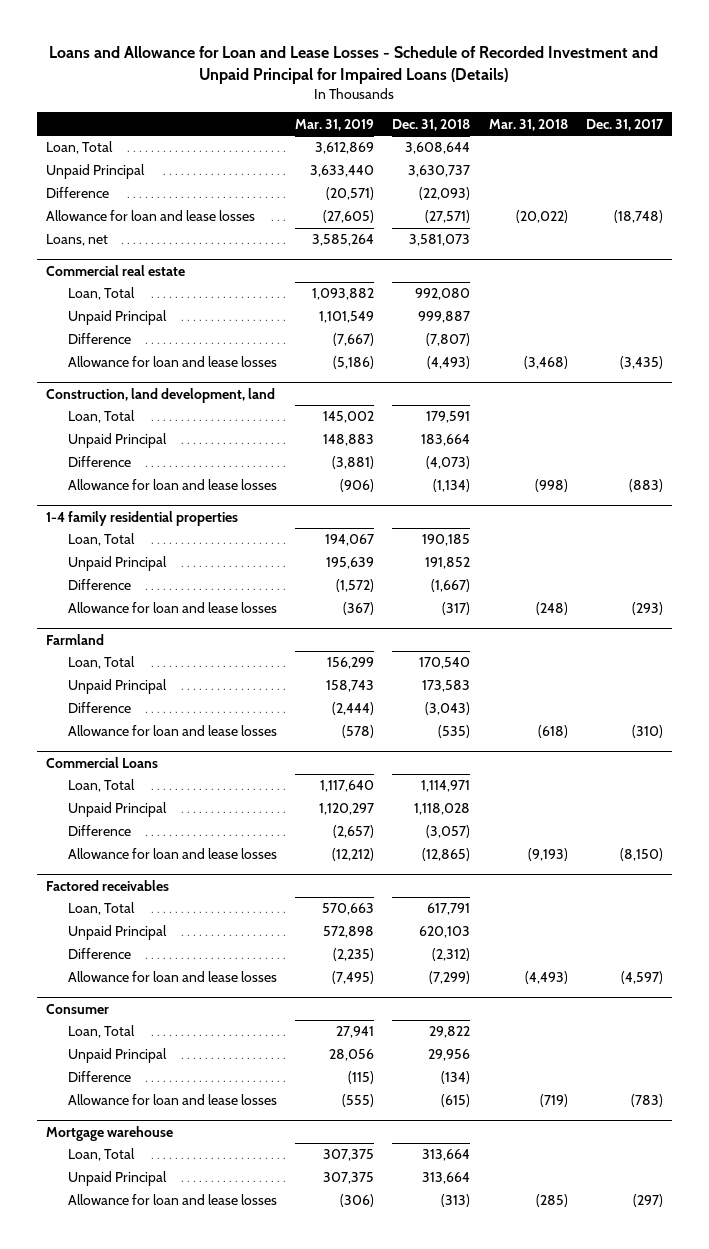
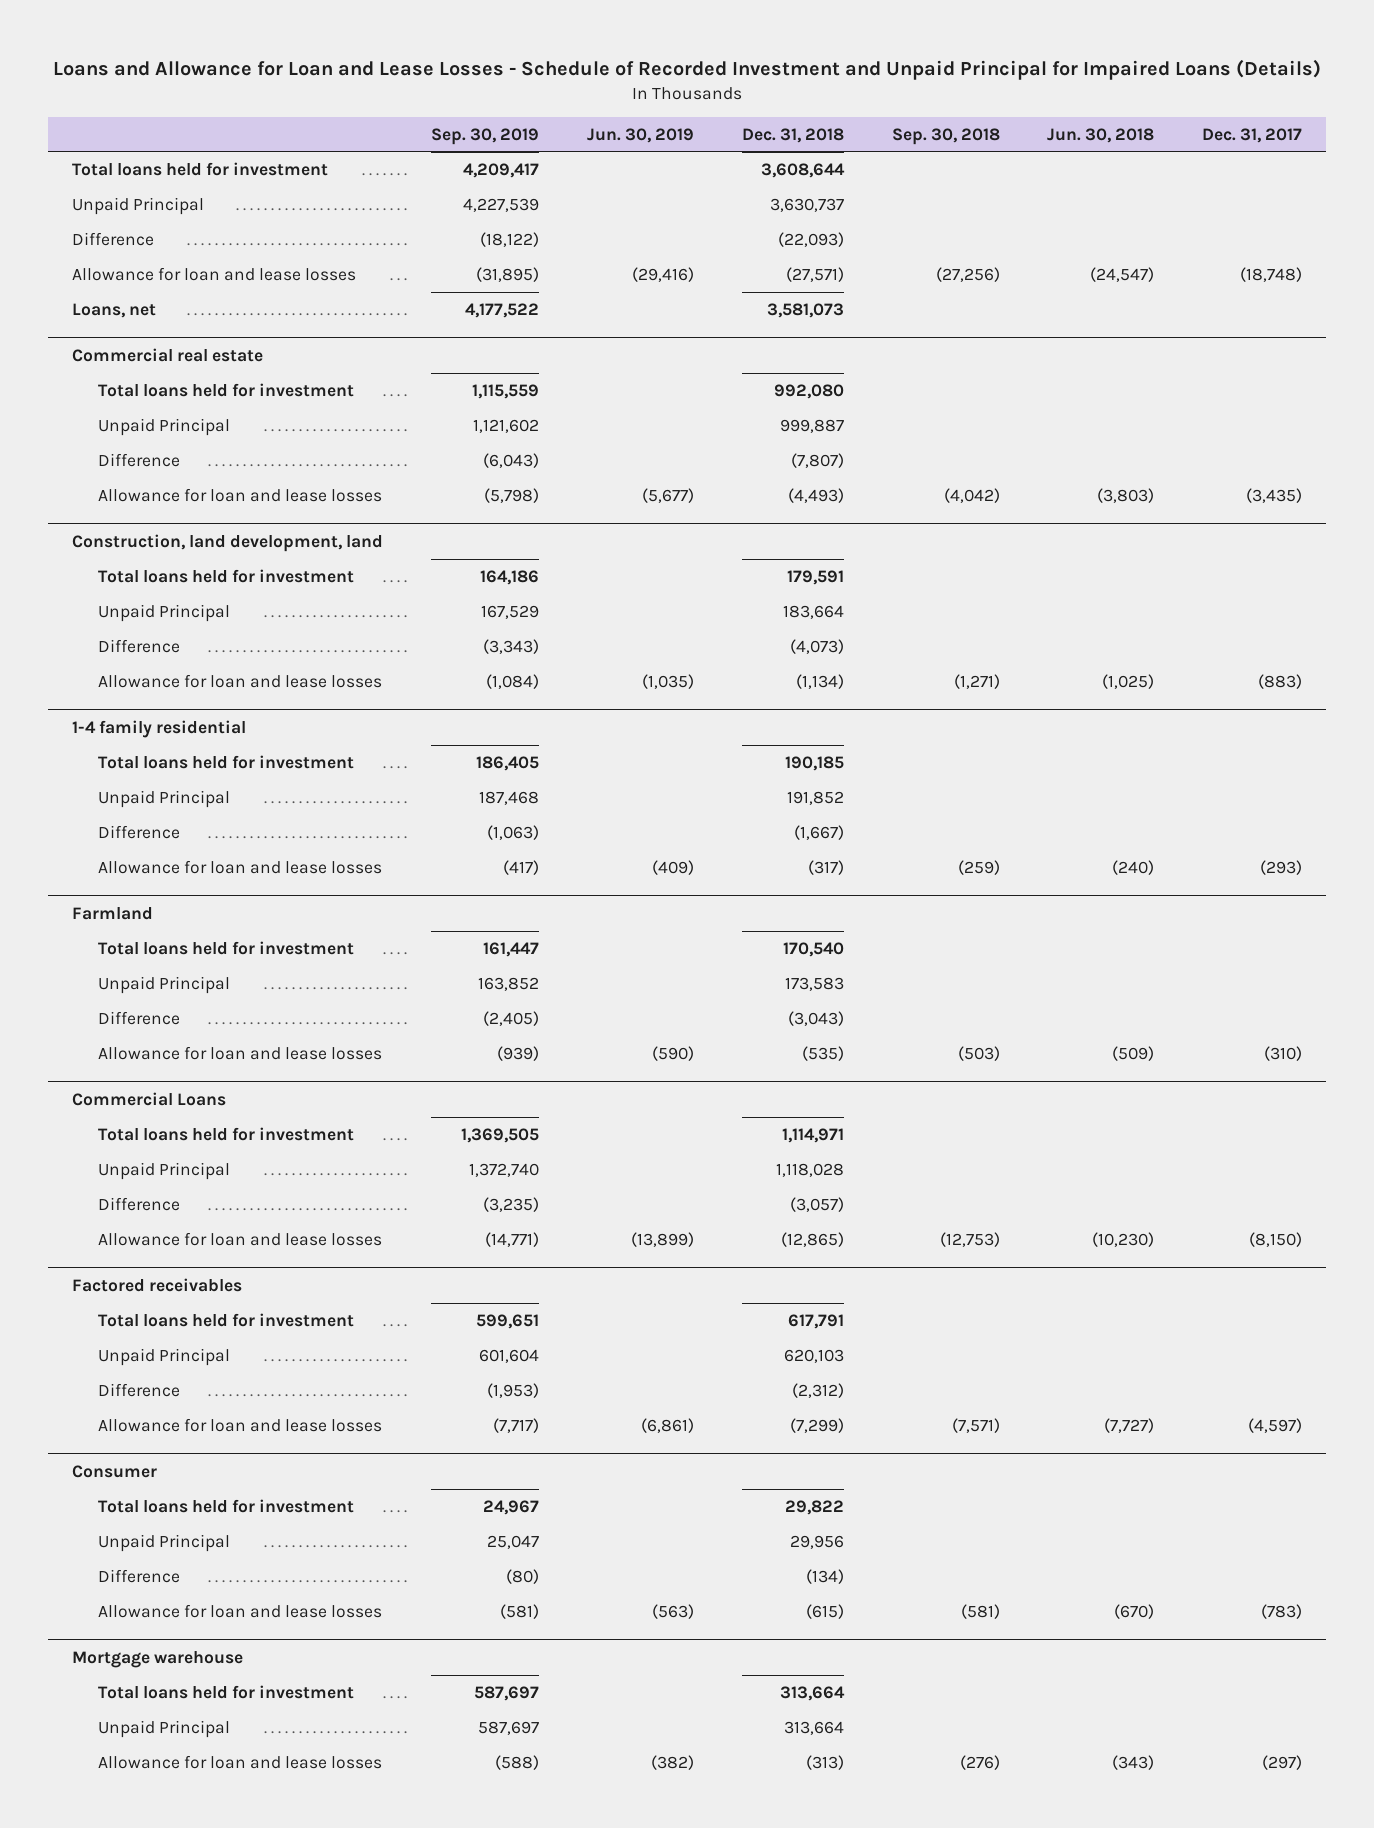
[295,118,375,131] Mar. 31, 2019 -> none
[488,118,568,131] Mar. 31, 2018 -> none
none -> [431,127,540,145] Sep. 30, 2019
none -> [586,127,694,143] Jun. 30, 2019
none -> [891,127,1000,145] Sep. 30, 2018
none -> [1047,127,1155,143] Jun. 30, 2018
[46,141,114,155] Loan, Total -> [72,161,329,176] Total loans held for investment
[67,287,135,301] Loan, Total -> [97,382,354,397] Total loans held for investment
[67,410,135,424] Loan, Total -> [97,568,354,583] Total loans held for investment
[46,510,239,526] 1-4 family residential properties -> [72,719,247,738] 1-4 family residential
[67,533,135,547] Loan, Total -> [97,754,354,769] Total loans held for investment
[67,656,135,670] Loan, Total -> [97,940,354,955] Total loans held for investment
[67,779,135,793] Loan, Total -> [97,1126,354,1141] Total loans held for investment
[67,902,135,916] Loan, Total -> [97,1312,354,1327] Total loans held for investment
[67,1025,135,1039] Loan, Total -> [97,1498,354,1513] Total loans held for investment
[67,1148,135,1162] Loan, Total -> [97,1684,354,1699] Total loans held for investment

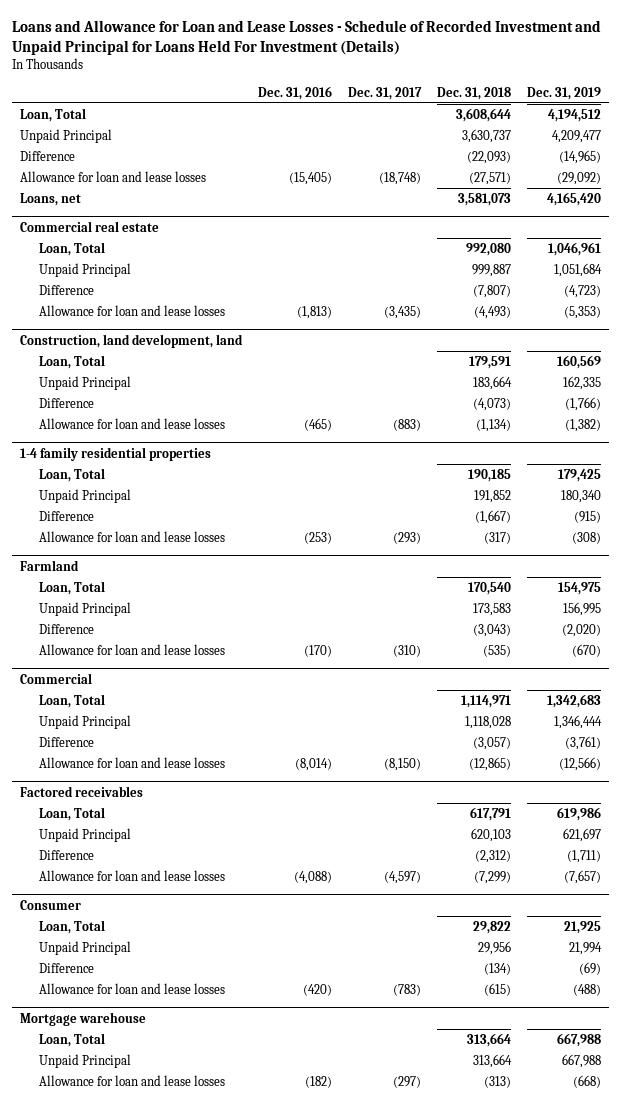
[53,59,1322,81] Loans and Allowance for Loan and Lease Losses - Schedule of Recorded Investment and Unpaid Principal for Impaired Loans (Details) -> [12,20,602,55] Loans and Allowance for Loan and Lease Losses - Schedule of Recorded Investment and Unpaid Principal for Loans Held For Investment (Details)
[431,127,540,145] Sep. 30, 2019 -> none
[586,127,694,143] Jun. 30, 2019 -> none
[891,127,1000,145] Sep. 30, 2018 -> none
[1047,127,1155,143] Jun. 30, 2018 -> none
none -> [258,85,333,100] Dec. 31, 2016
none -> [527,86,602,100] Dec. 31, 2019
[72,161,329,176] Total loans held for investment -> [20,107,87,122] Loan, Total
[97,382,354,397] Total loans held for investment -> [39,241,106,256] Loan, Total
[97,568,354,583] Total loans held for investment -> [39,354,106,369] Loan, Total
[72,719,247,738] 1-4 family residential -> [20,446,212,461] 1-4 family residential properties
[97,754,354,769] Total loans held for investment -> [39,467,106,482] Loan, Total
[97,940,354,955] Total loans held for investment -> [39,580,106,595] Loan, Total
[72,1091,227,1106] Commercial Loans -> [20,672,93,684] Commercial
[97,1126,354,1141] Total loans held for investment -> [39,693,106,708] Loan, Total
[97,1312,354,1327] Total loans held for investment -> [39,806,106,821] Loan, Total
[97,1498,354,1513] Total loans held for investment -> [39,919,106,934] Loan, Total
[97,1684,354,1699] Total loans held for investment -> [39,1032,106,1047] Loan, Total

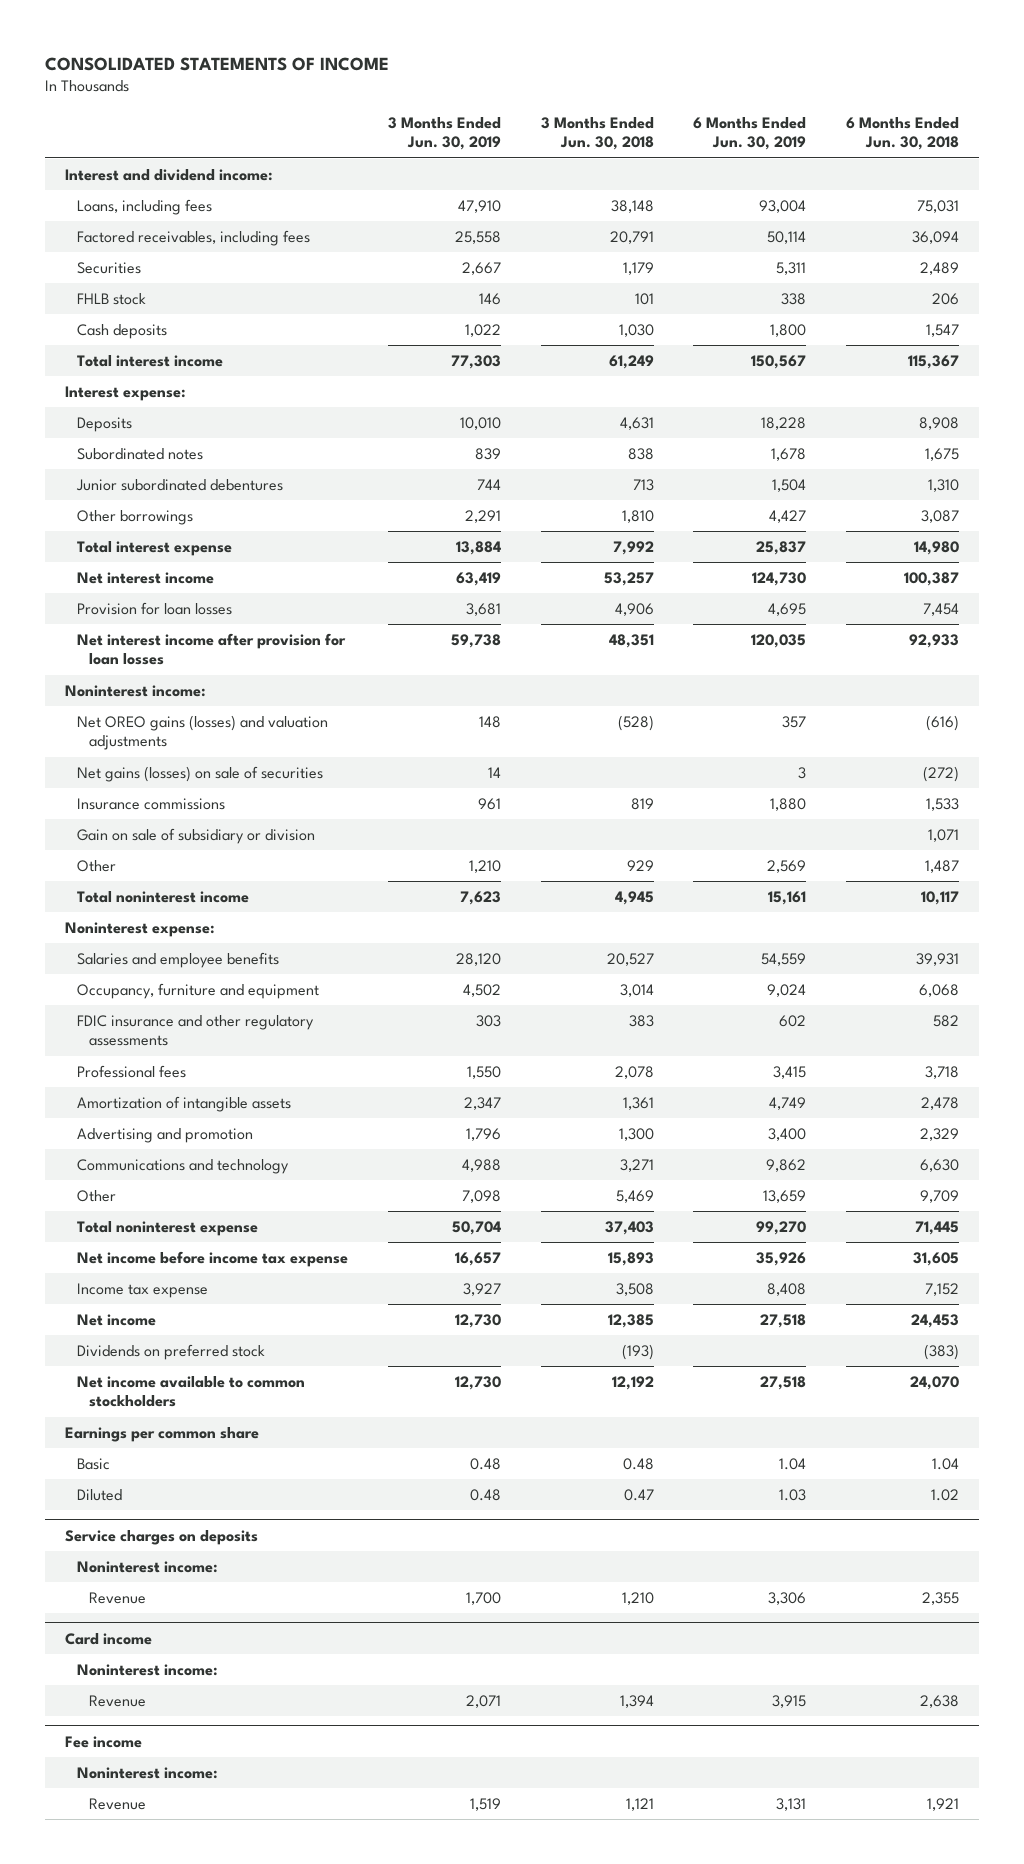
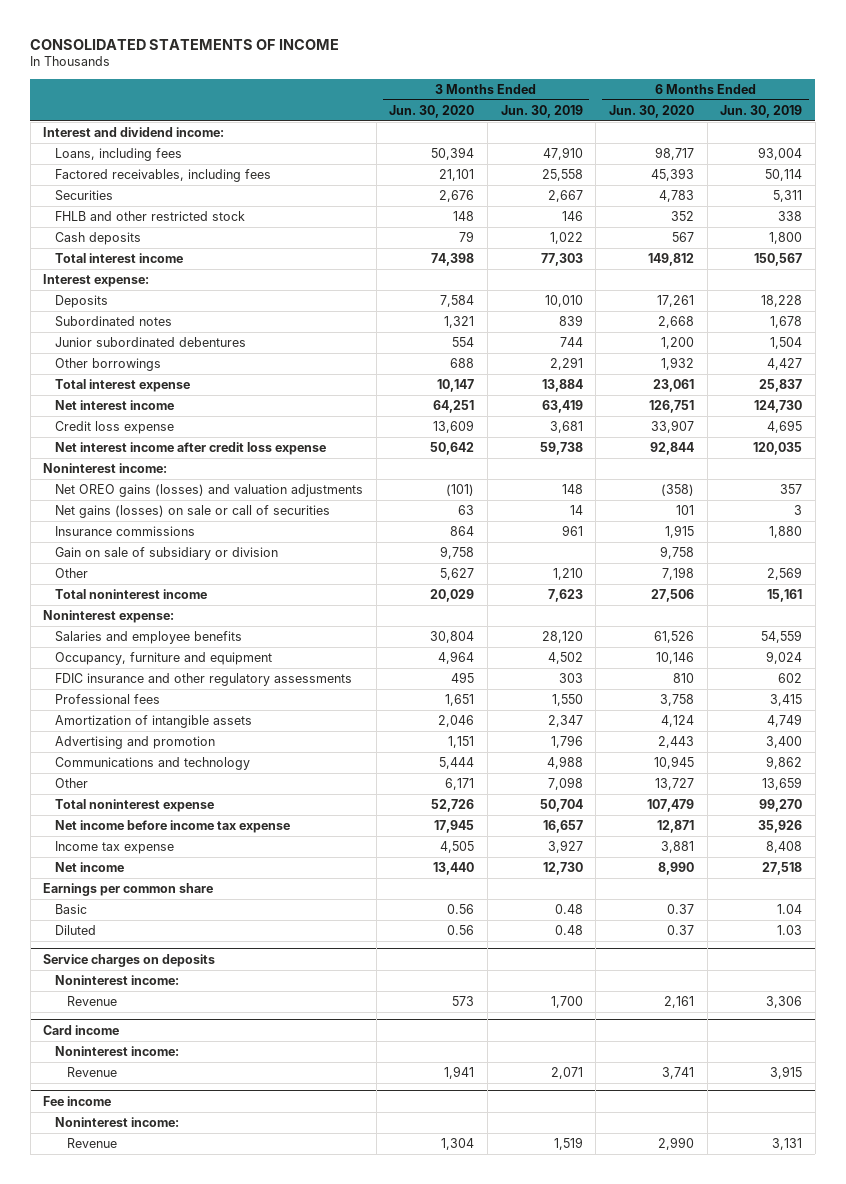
[540,116,654,151] 3 Months Ended Jun. 30, 2018 -> none
[846,116,960,151] 6 Months Ended Jun. 30, 2018 -> none
none -> [389,104,475,118] Jun. 30, 2020
none -> [608,104,694,118] Jun. 30, 2020
[76,292,146,305] FHLB stock -> [55,211,246,222] FHLB and other restricted stock
[76,601,232,615] Provision for loan losses -> [55,421,175,435] Credit loss expense
[76,632,346,666] Net interest income after provision for loan losses -> [55,442,327,456] Net interest income after credit loss expense
[76,765,323,782] Net gains (losses) on sale of securities -> [55,505,331,519] Net gains (losses) on sale or call of securities
[76,1343,265,1360] Dividends on preferred stock -> none
[76,1375,305,1408] Net income available to common stockholders -> none

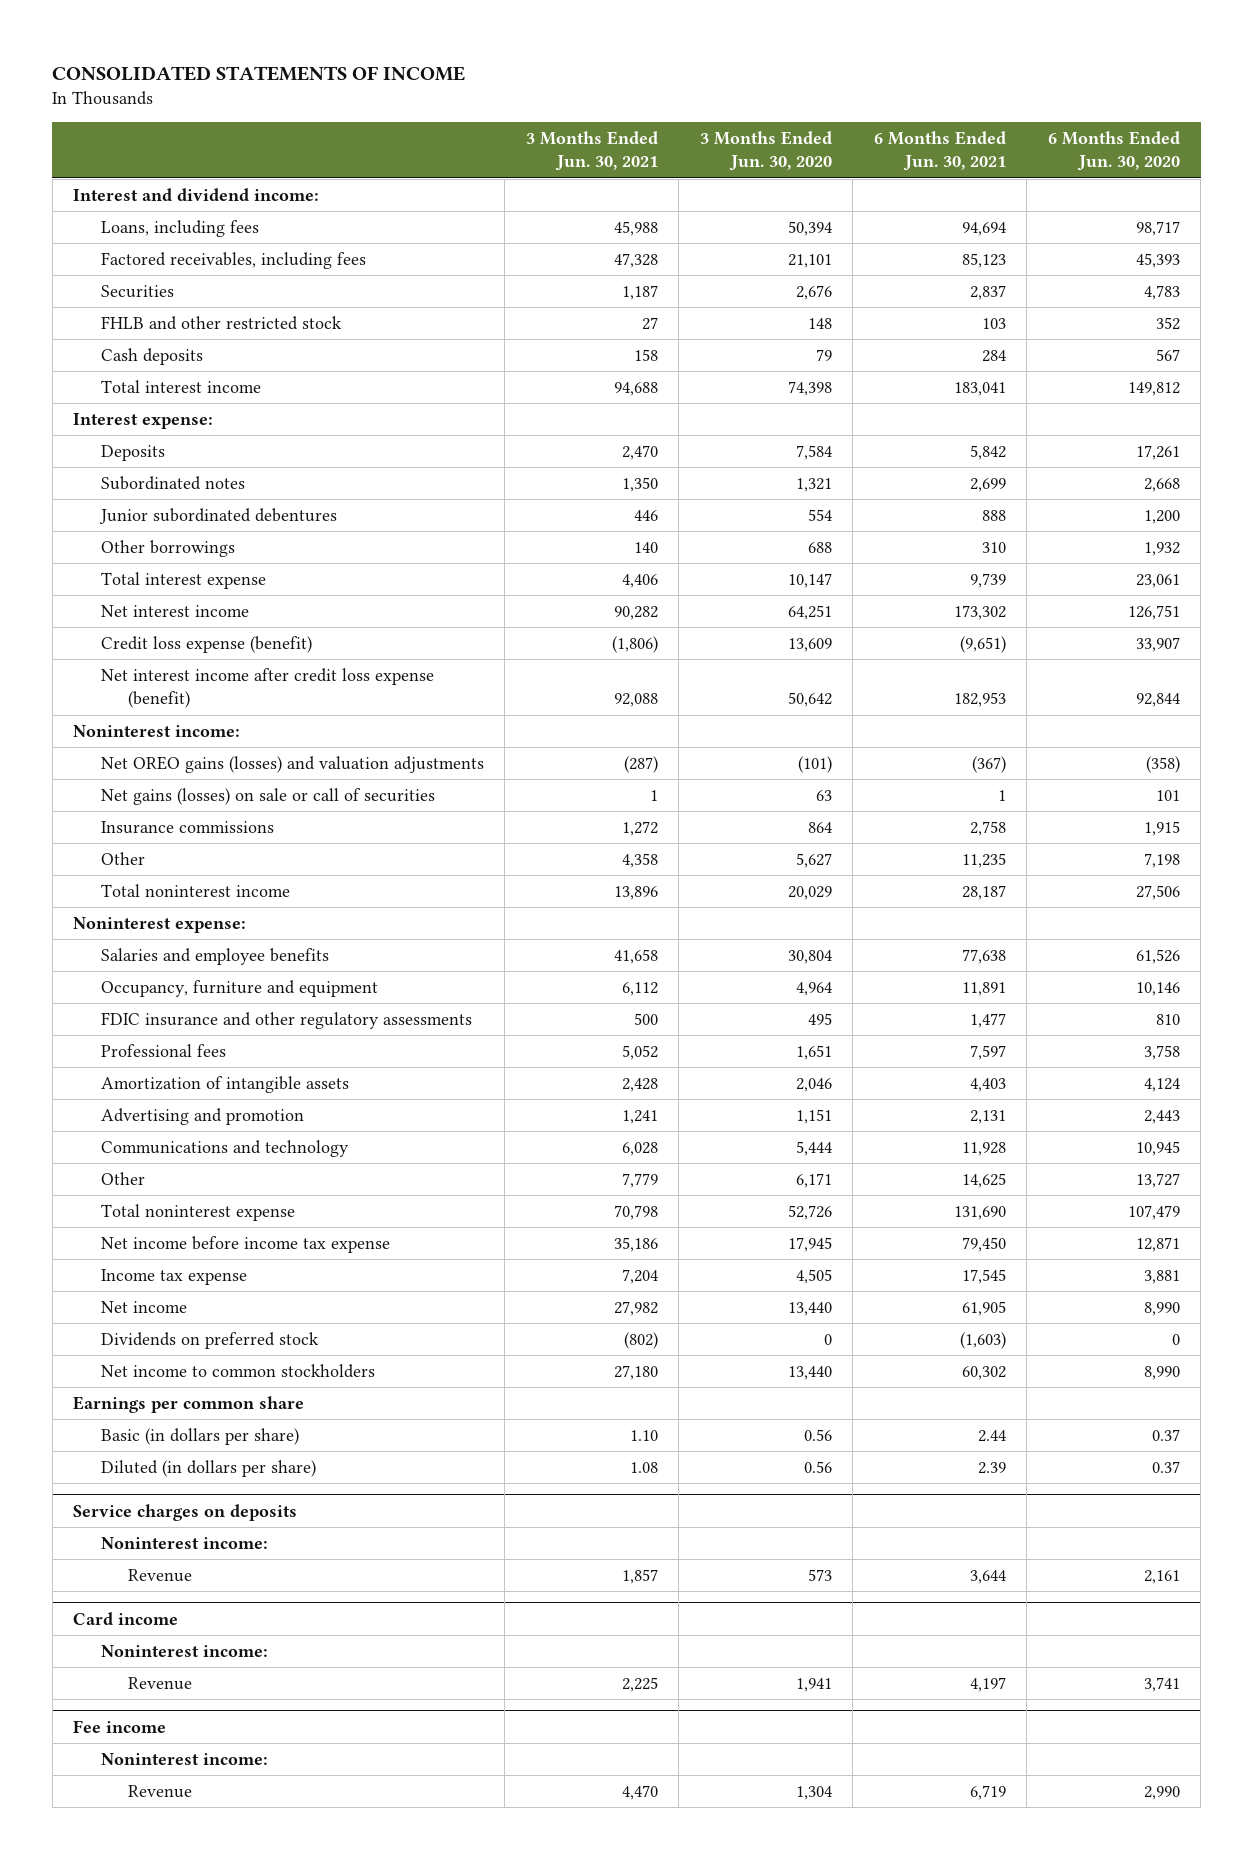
[500,104,583,118] Jun. 30, 2019 -> none
[720,104,803,118] Jun. 30, 2019 -> none
none -> [525,131,658,172] 3 Months Ended Jun. 30, 2021
none -> [873,131,1006,172] 6 Months Ended Jun. 30, 2021
[55,421,175,435] Credit loss expense -> [100,636,312,654] Credit loss expense (benefit)
[55,442,327,456] Net interest income after credit loss expense -> [100,668,434,709] Net interest income after credit loss expense (benefit)
[55,547,279,561] Gain on sale of subsidiary or division -> none
none -> [100,1332,319,1350] Dividends on preferred stock
none -> [100,1364,375,1379] Net income to common stockholders
[55,904,88,915] Basic -> [100,1428,299,1446] Basic (in dollars per share)
[55,925,97,936] Diluted -> [100,1460,316,1478] Diluted (in dollars per share)

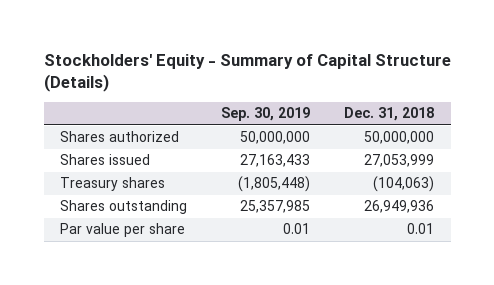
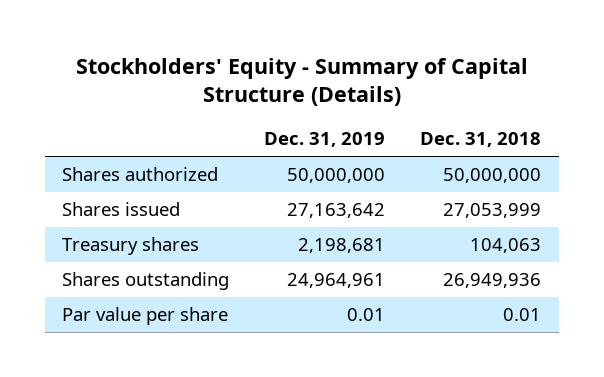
[221,107,311,122] Sep. 30, 2019 -> none
none -> [264,132,386,148] Dec. 31, 2019
[372,176,434,193] (104,063) -> [470,238,542,254] 104,063

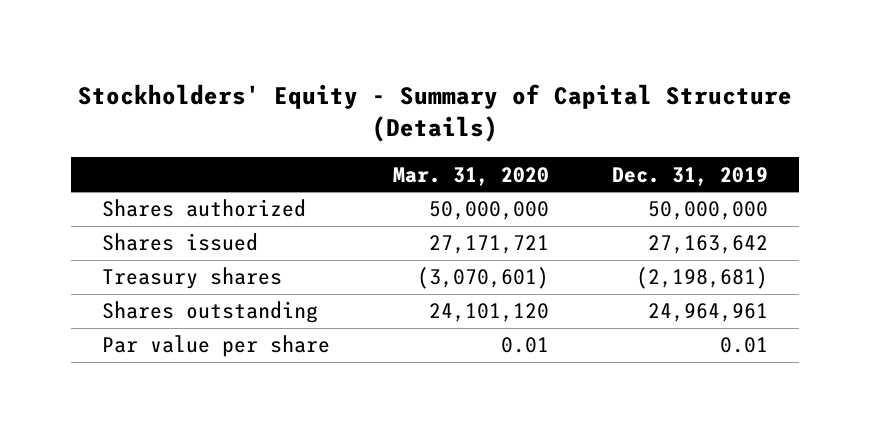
[420,132,542,148] Dec. 31, 2018 -> none
none -> [393,166,550,186] Mar. 31, 2020
[298,238,386,254] 2,198,681 -> [635,267,768,290] (2,198,681)

